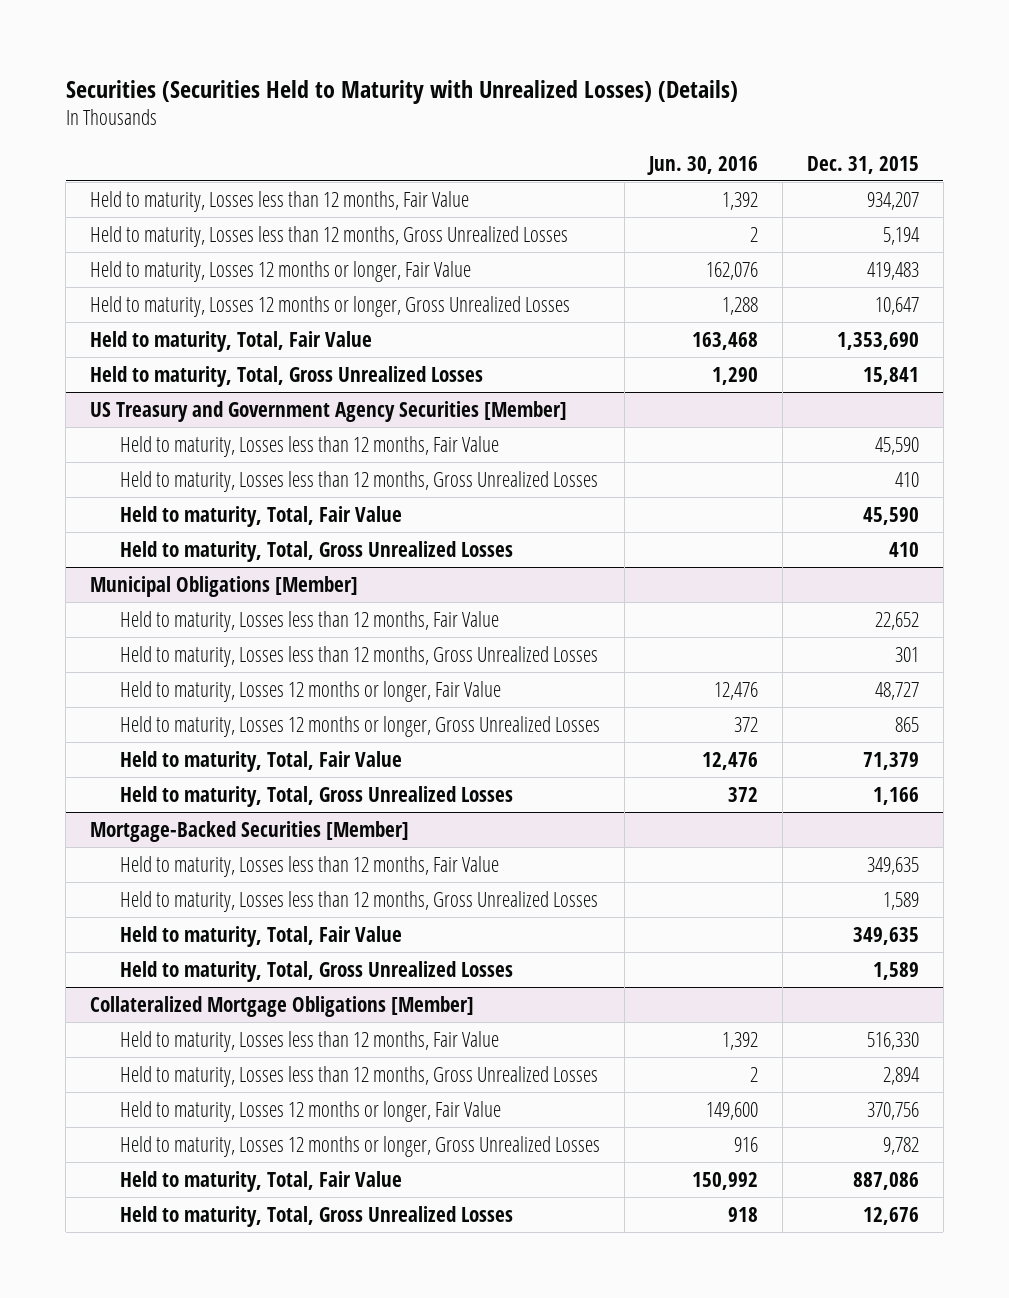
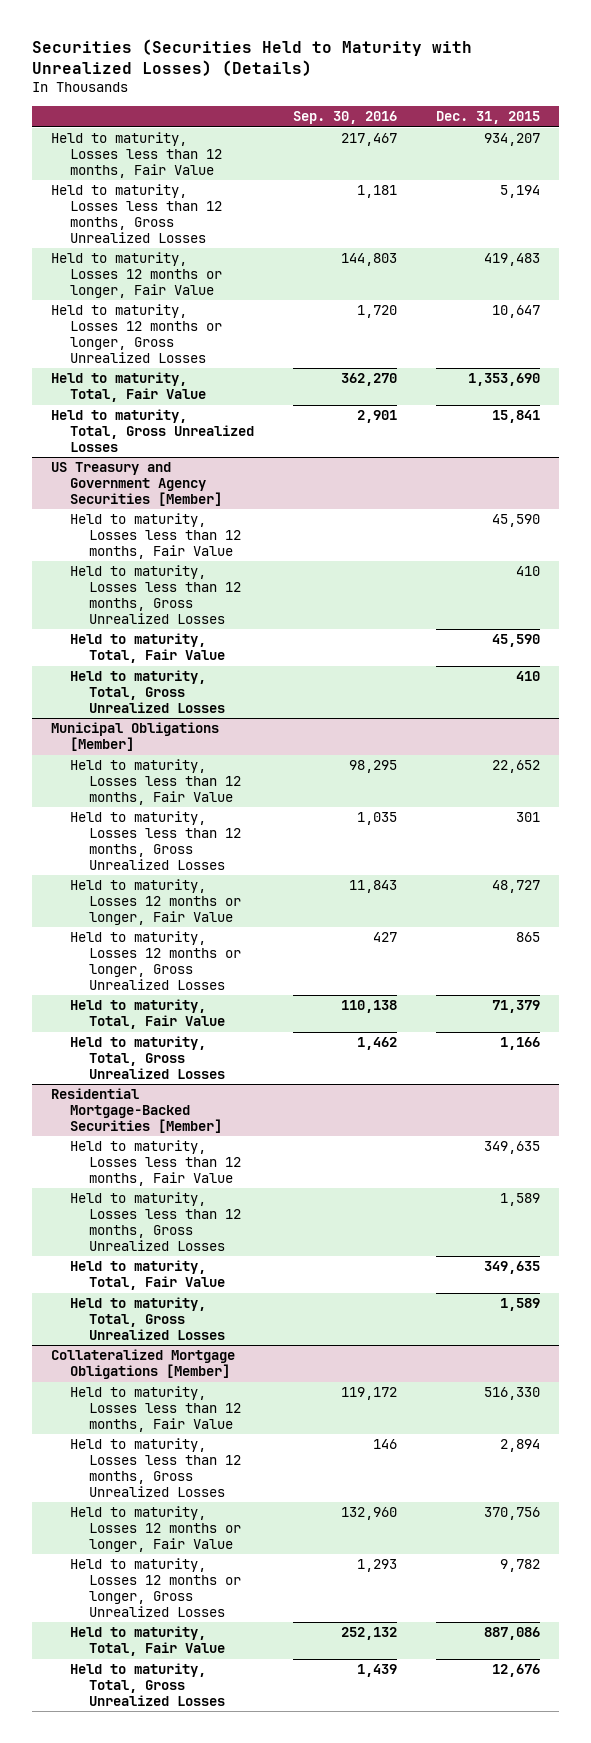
[646,155,758,175] Jun. 30, 2016 -> none
none -> [292,111,397,125] Sep. 30, 2016
[90,820,410,842] Mortgage-Backed Securities [Member] -> [51,1088,222,1133] Residential Mortgage-Backed Securities [Member]

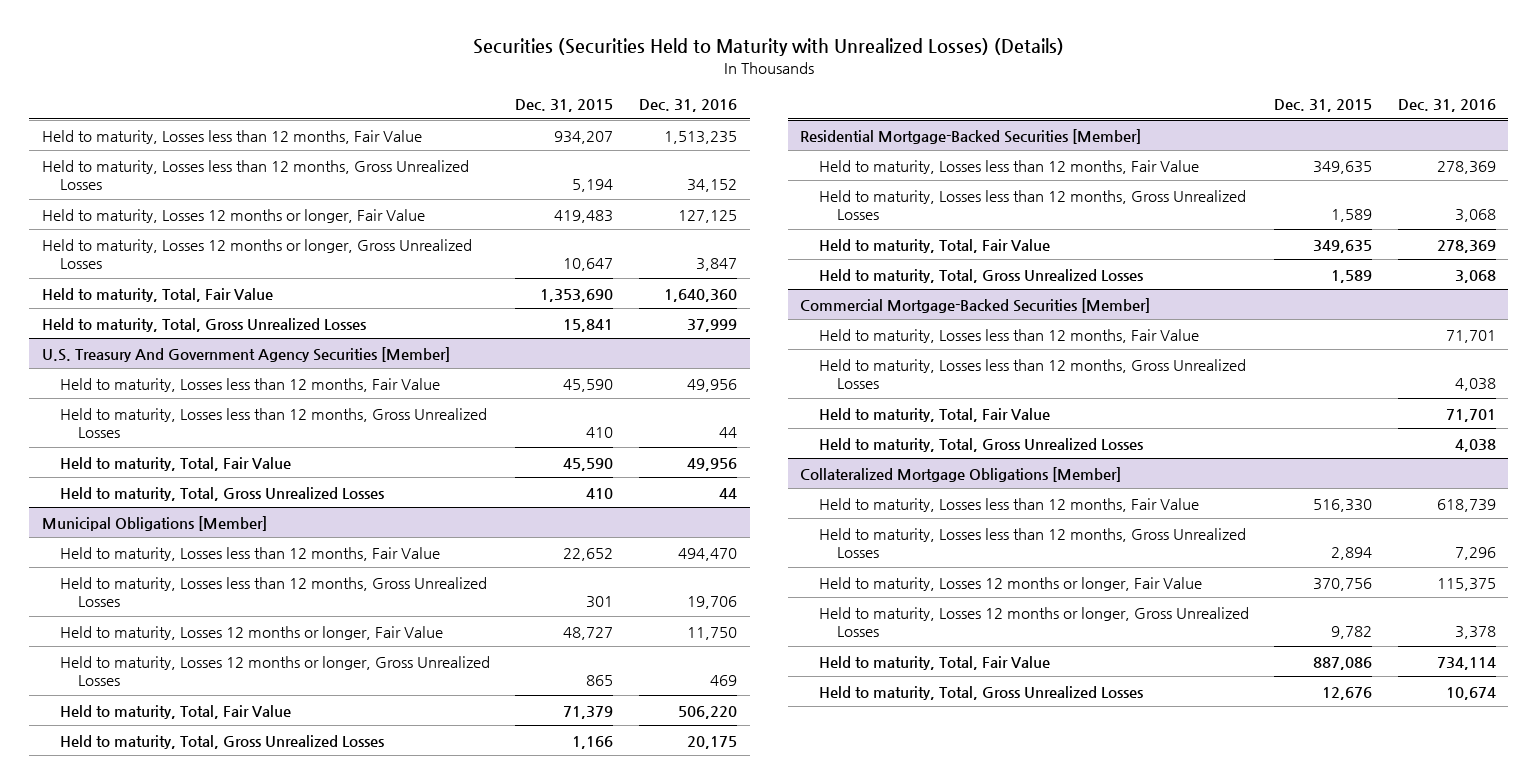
[292,111,397,125] Sep. 30, 2016 -> none
none -> [638,98,737,112] Dec. 31, 2016
[51,462,222,506] US Treasury and Government Agency Securities [Member] -> [41,346,450,362] U.S. Treasury And Government Agency Securities [Member]
none -> [800,297,1151,313] Commercial Mortgage-Backed Securities [Member]
none -> [818,328,1199,343] Held to maturity, Losses less than 12 months, Fair Value
none -> [818,358,1246,390] Held to maturity, Losses less than 12 months, Gross Unrealized Losses
none -> [818,407,1050,422] Held to maturity, Total, Fair Value
none -> [818,437,1143,452] Held to maturity, Total, Gross Unrealized Losses

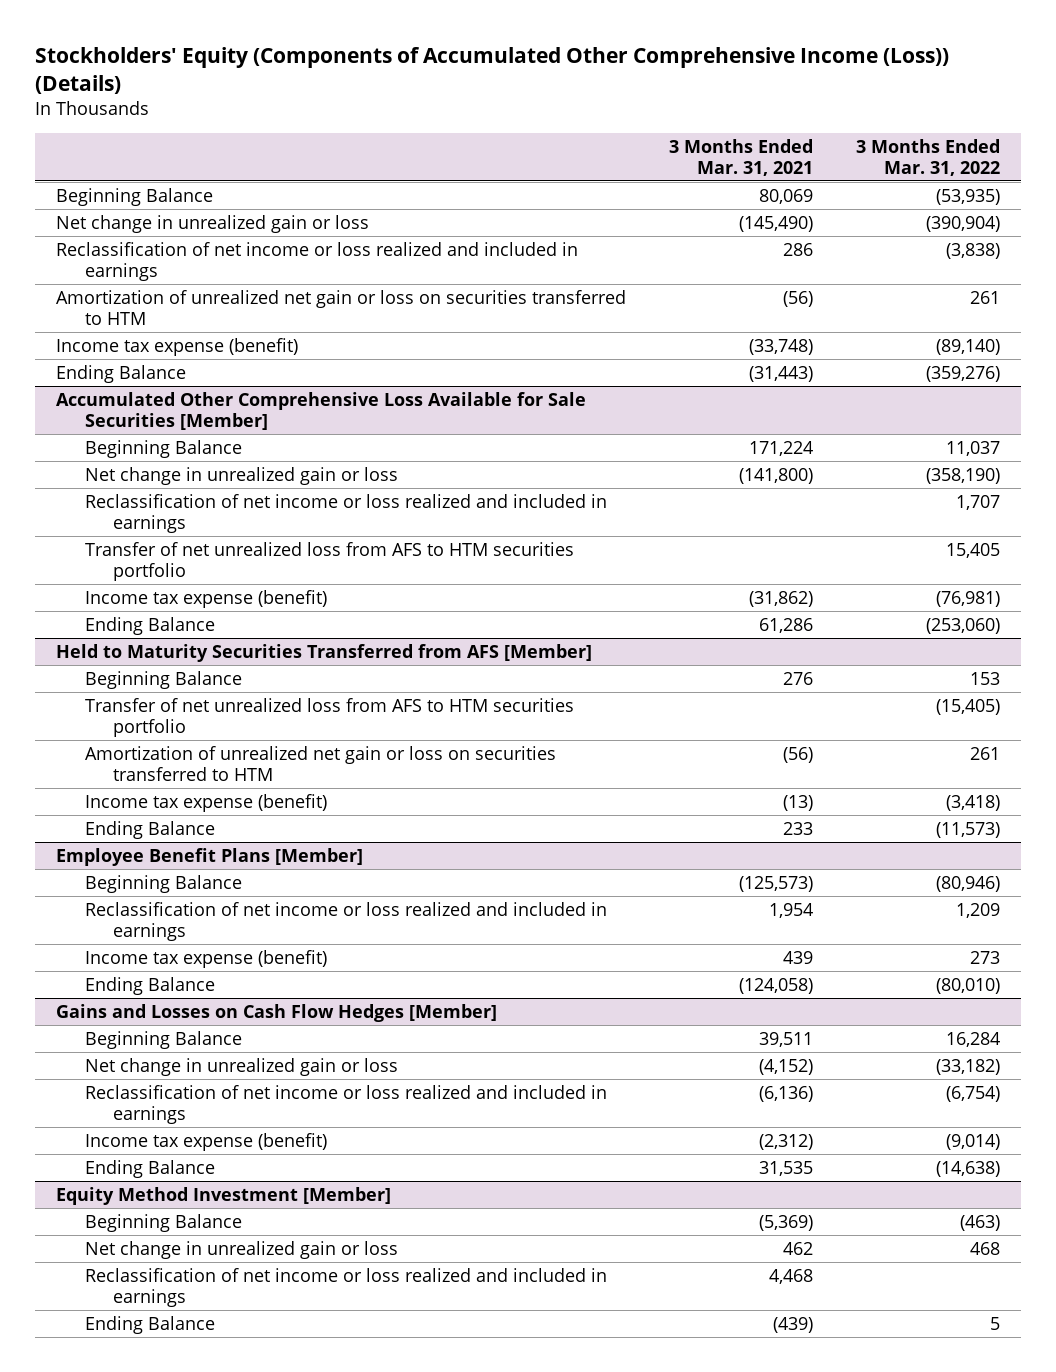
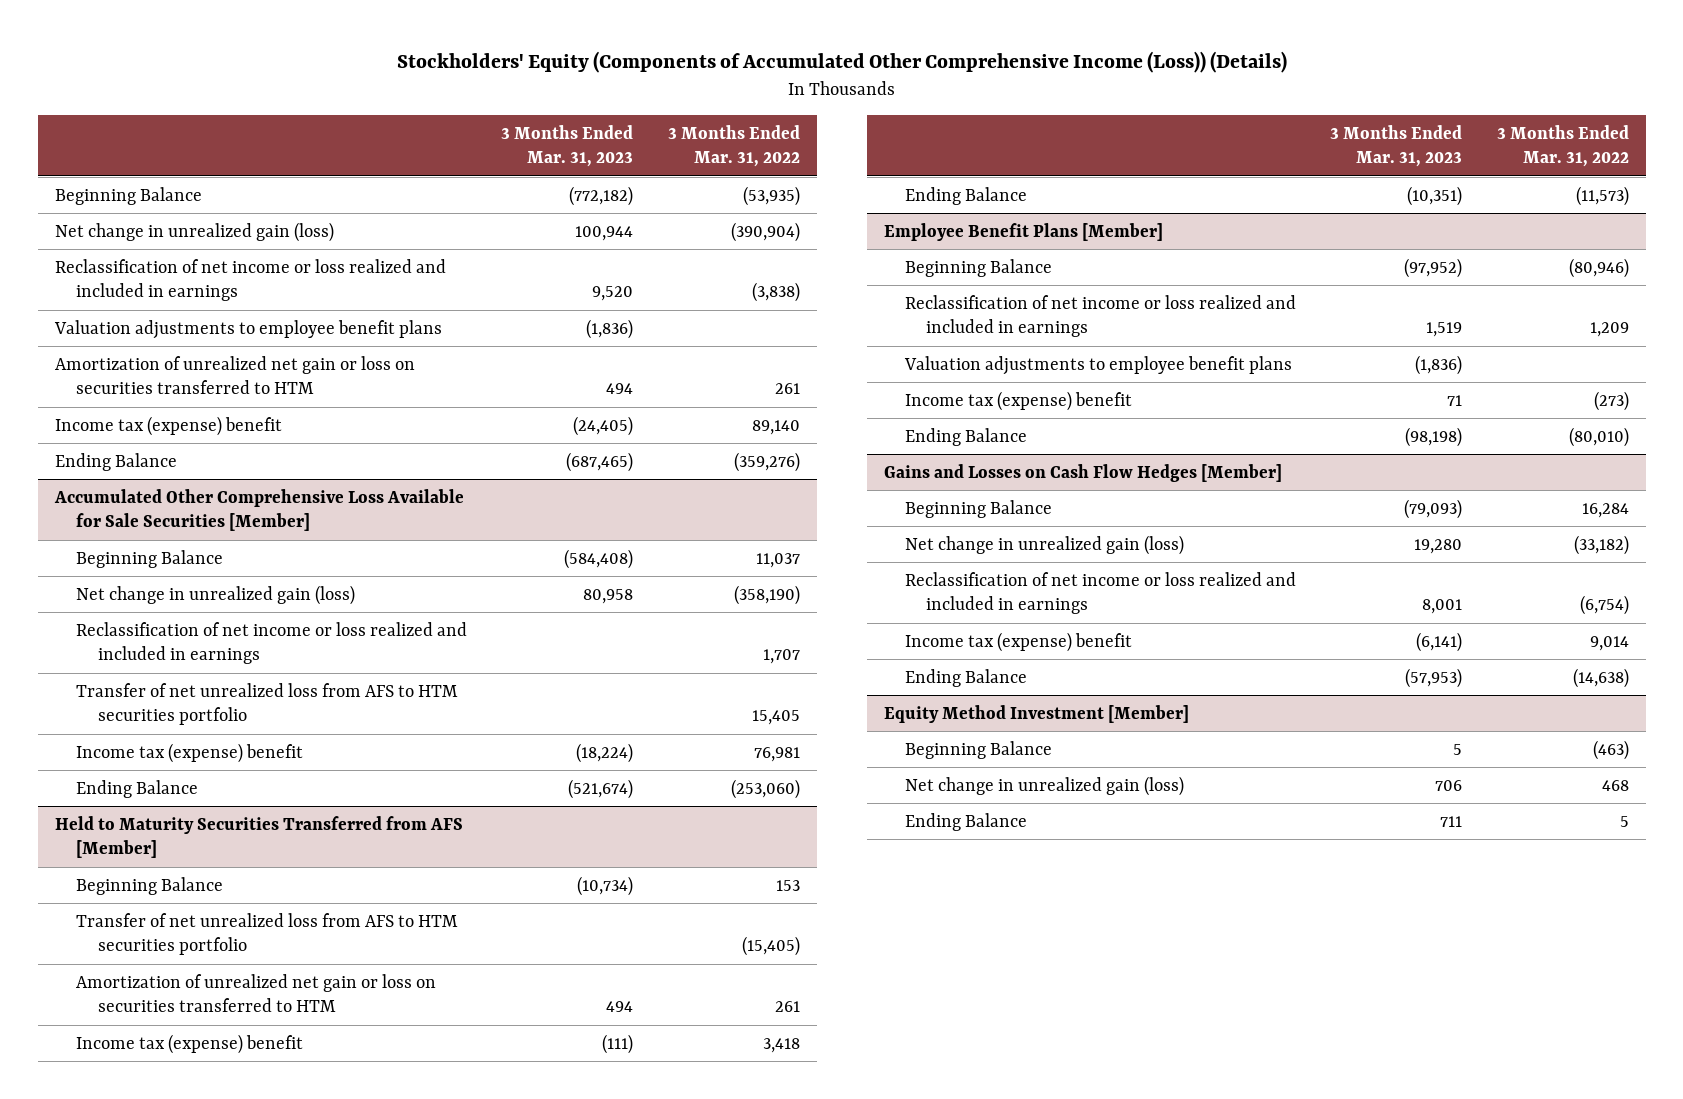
[668,138,813,176] 3 Months Ended Mar. 31, 2021 -> none
none -> [501,124,634,168] 3 Months Ended Mar. 31, 2023
[56,214,370,233] Net change in unrealized gain or loss -> [54,221,334,242] Net change in unrealized gain (loss)
none -> [53,319,442,339] Valuation adjustments to employee benefit plans
[56,337,299,356] Income tax expense (benefit) -> [54,415,282,436] Income tax (expense) benefit
[935,338,1000,355] (89,140) -> [751,419,800,435] 89,140
[84,466,398,485] Net change in unrealized gain or loss -> [76,584,356,605] Net change in unrealized gain (loss)
[84,589,327,608] Income tax expense (benefit) -> [76,742,304,763] Income tax (expense) benefit
[935,590,1000,607] (76,981) -> [753,746,800,762] 76,981
[84,793,327,812] Income tax expense (benefit) -> [76,1033,304,1054] Income tax (expense) benefit
[945,794,1000,811] (3,418) -> [762,1037,800,1053] 3,418
none -> [904,355,1293,375] Valuation adjustments to employee benefit plans
[84,949,327,968] Income tax expense (benefit) -> [905,390,1133,411] Income tax (expense) benefit
[969,950,1000,964] 273 -> [1593,390,1629,411] (273)
[84,1057,398,1076] Net change in unrealized gain or loss -> [905,534,1185,555] Net change in unrealized gain (loss)
[84,1132,327,1151] Income tax expense (benefit) -> [905,631,1133,652] Income tax (expense) benefit
[945,1133,1000,1150] (9,014) -> [1589,635,1629,651] 9,014
[84,1267,607,1307] Reclassification of net income or loss realized and included in earnings -> none
[84,1240,398,1259] Net change in unrealized gain or loss -> [905,775,1185,796] Net change in unrealized gain (loss)

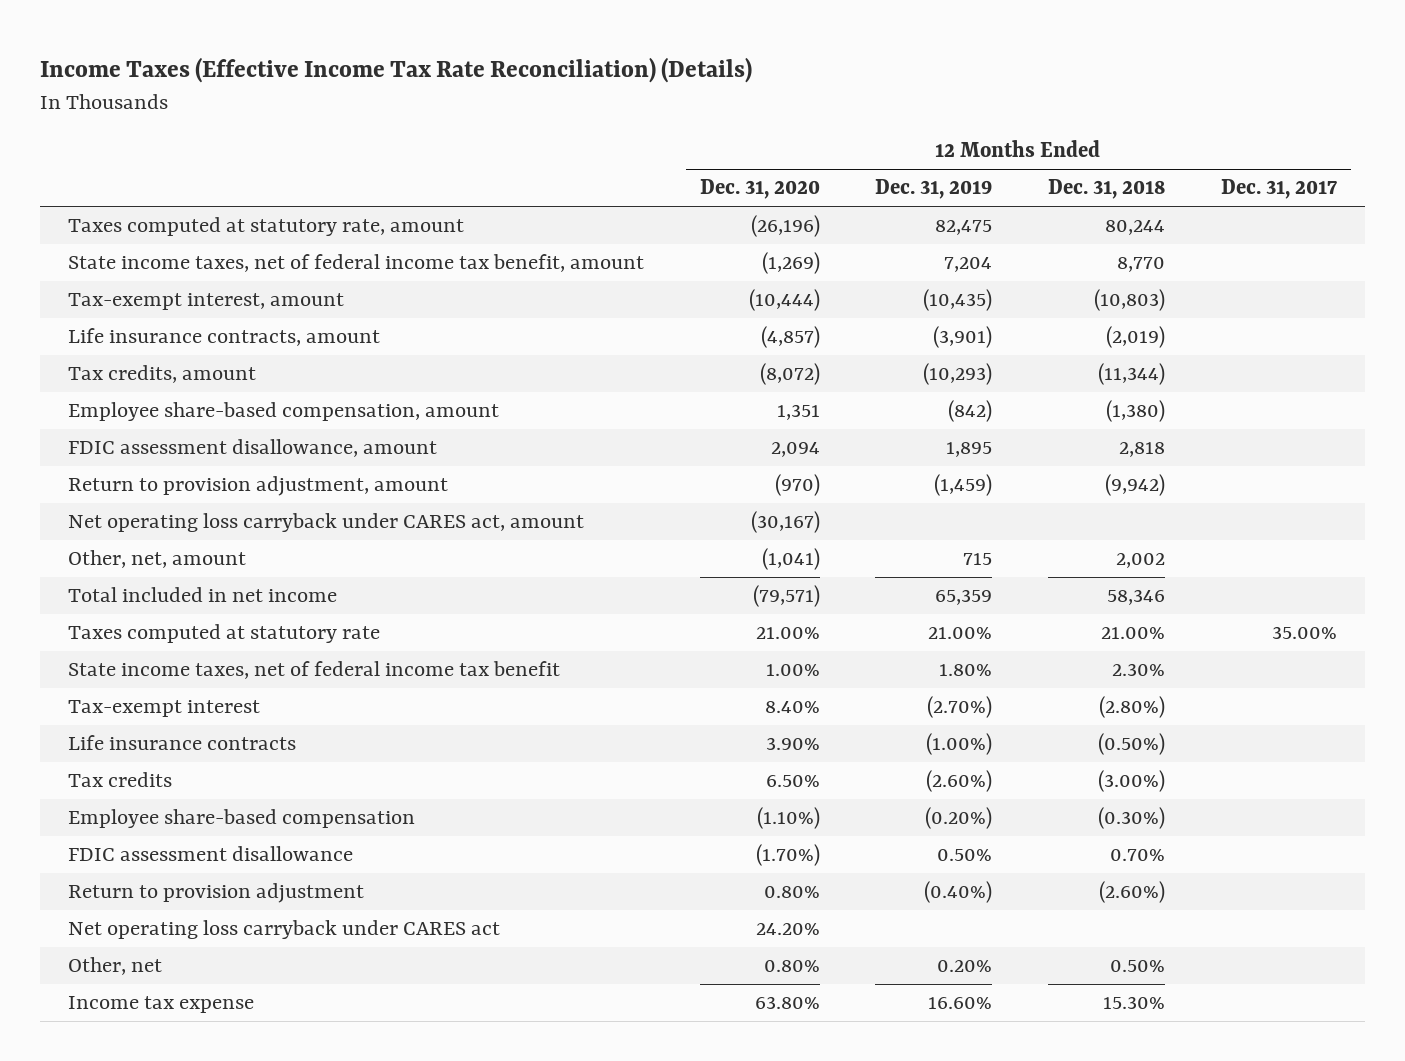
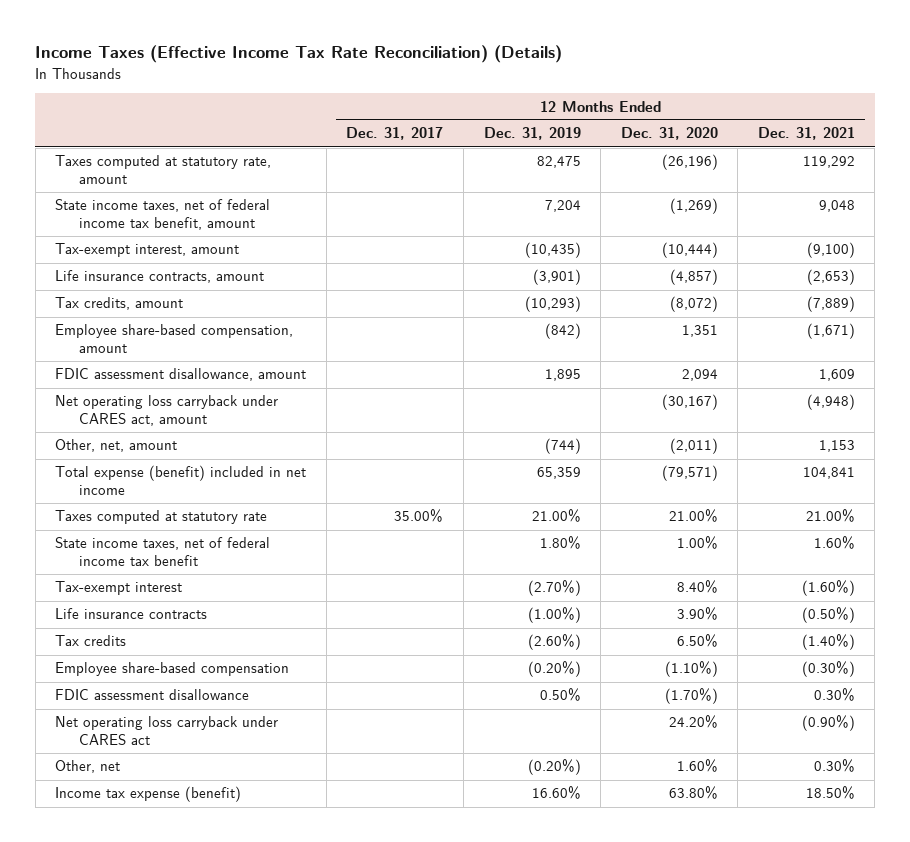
[1048,179,1166,200] Dec. 31, 2018 -> none
none -> [757,127,855,141] Dec. 31, 2021
[68,476,449,497] Return to provision adjustment, amount -> none
[761,548,820,571] (1,041) -> [669,438,718,455] (2,011)
[963,553,993,566] 715 -> [544,438,581,455] (744)
[68,587,338,603] Total included in net income -> [55,465,307,496] Total expense (benefit) included in net income
[68,883,365,904] Return to provision adjustment -> none
[763,960,820,973] 0.80% -> [676,759,718,773] 1.60%
[937,960,993,973] 0.20% -> [527,759,581,776] (0.20%)
[68,996,255,1014] Income tax expense -> [55,786,242,803] Income tax expense (benefit)

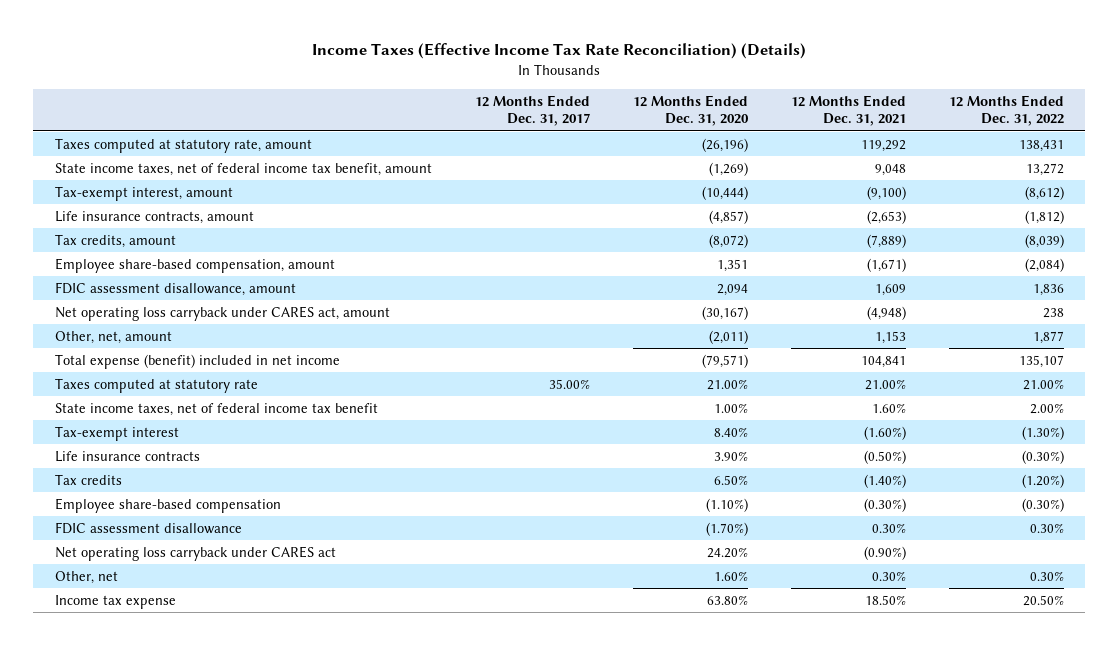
[483,127,581,141] Dec. 31, 2019 -> none
none -> [948,94,1064,127] 12 Months Ended Dec. 31, 2022
[55,786,242,803] Income tax expense (benefit) -> [54,594,176,609] Income tax expense

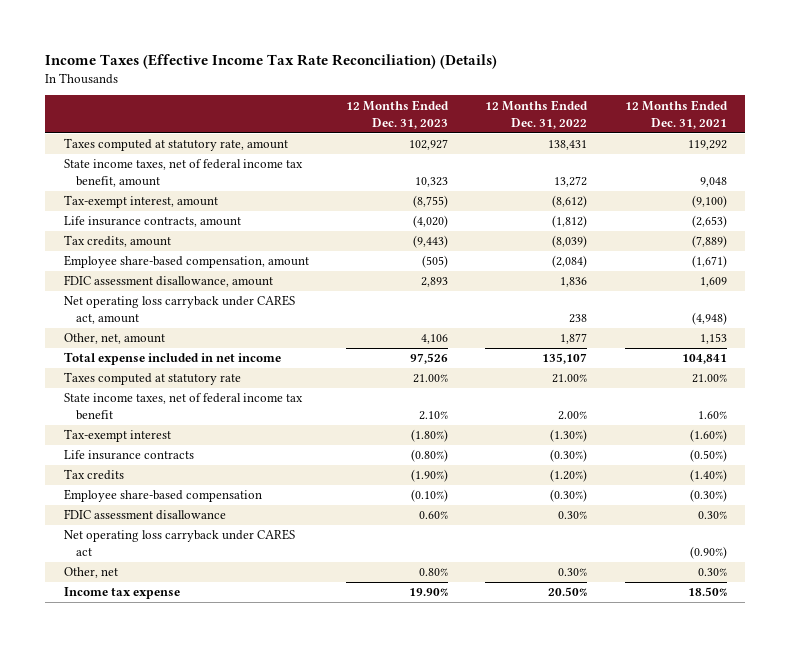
[474,94,590,127] 12 Months Ended Dec. 31, 2017 -> none
[632,94,749,127] 12 Months Ended Dec. 31, 2020 -> none
none -> [346,99,450,129] 12 Months Ended Dec. 31, 2023
[54,353,340,369] Total expense (benefit) included in net income -> [63,352,281,366] Total expense included in net income

